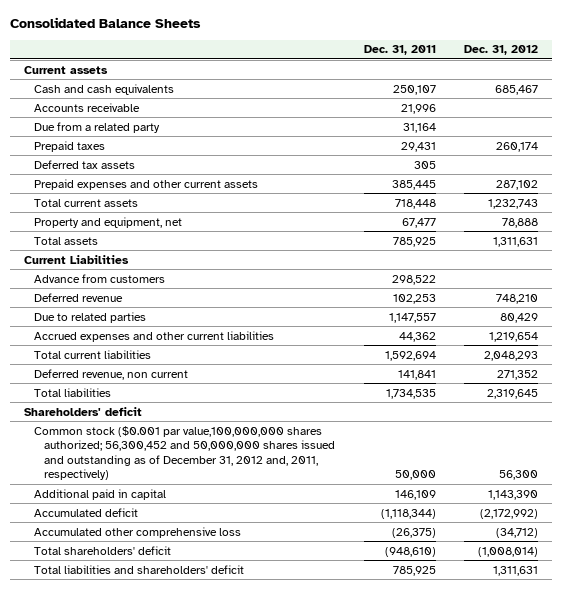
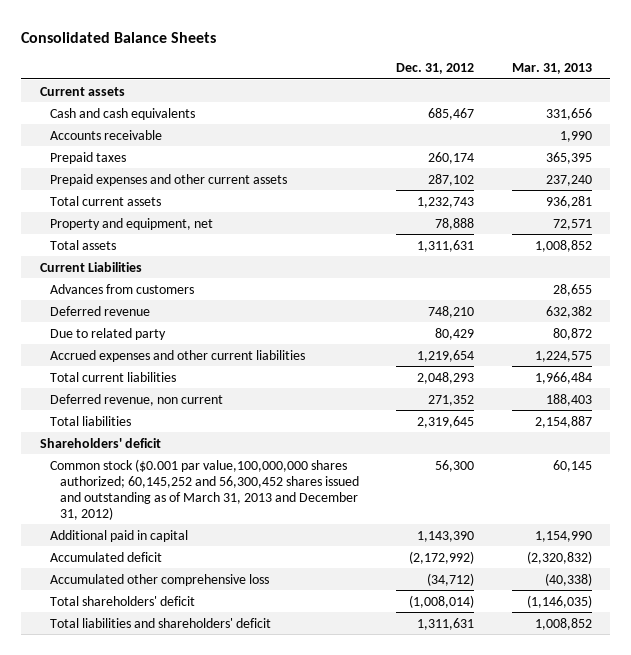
[363,45,436,56] Dec. 31, 2011 -> none
none -> [511,63,592,75] Mar. 31, 2013
[34,121,161,133] Due from a related party -> none
[34,159,136,169] Deferred tax assets -> none
[34,273,166,283] Advance from customers -> [49,283,194,294] Advances from customers
[34,311,147,323] Due to related parties -> [49,327,166,340] Due to related party
[34,425,336,480] Common stock ($0.001 par value,100,000,000 shares authorized; 56,300,452 and 50,000,000 shares issued and outstanding as of December 31, 2012 and, 2011, respectively) -> [49,458,360,520] Common stock ($0.001 par value,100,000,000 shares authorized; 60,145,252 and 56,300,452 shares issued and outstanding as of March 31, 2013 and December 31, 2012)

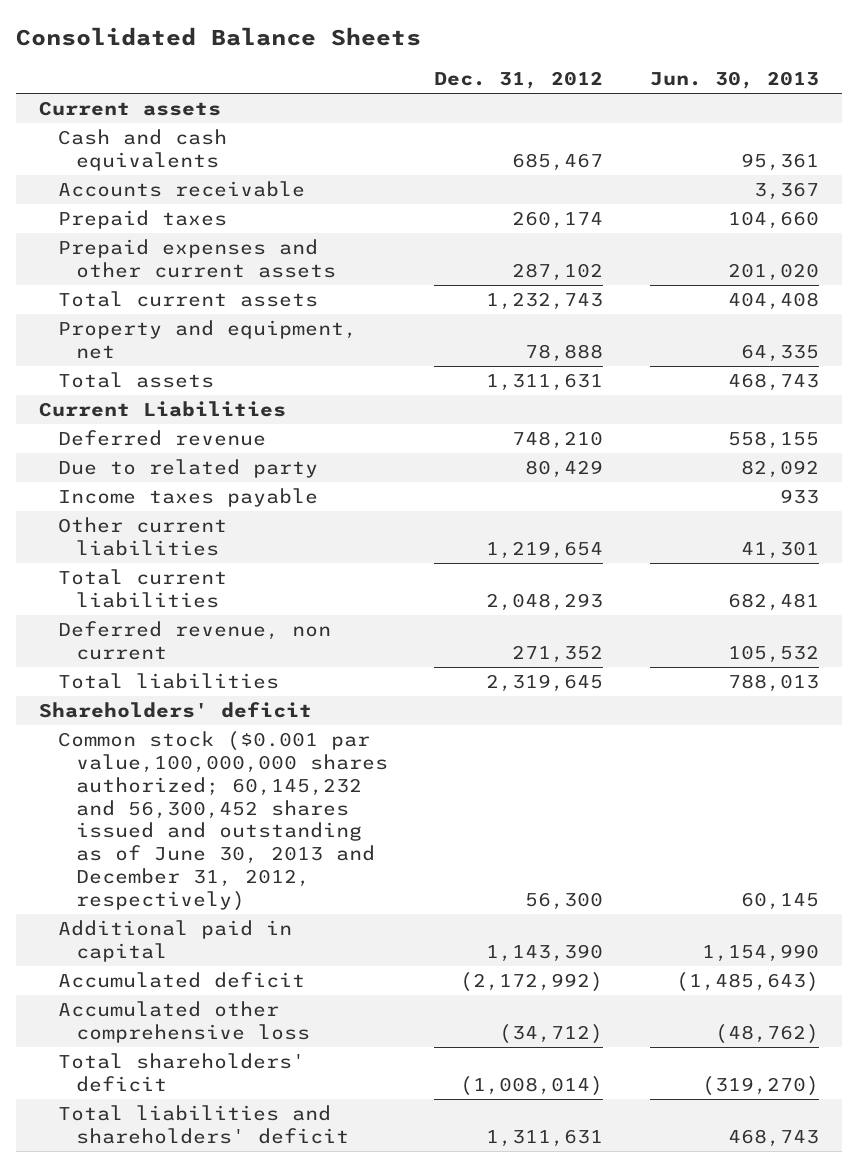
[511,63,592,75] Mar. 31, 2013 -> none
none -> [649,70,819,89] Jun. 30, 2013
[49,283,194,294] Advances from customers -> none
none -> [57,488,318,508] Income taxes payable
[49,349,305,362] Accrued expenses and other current liabilities -> [57,517,227,556] Other current liabilities
[49,458,360,520] Common stock ($0.001 par value,100,000,000 shares authorized; 60,145,252 and 56,300,452 shares issued and outstanding as of March 31, 2013 and December 31, 2012) -> [57,731,389,911] Common stock ($0.001 par value,100,000,000 shares authorized; 60,145,232 and 56,300,452 shares issued and outstanding as of June 30, 2013 and December 31, 2012, respectively)

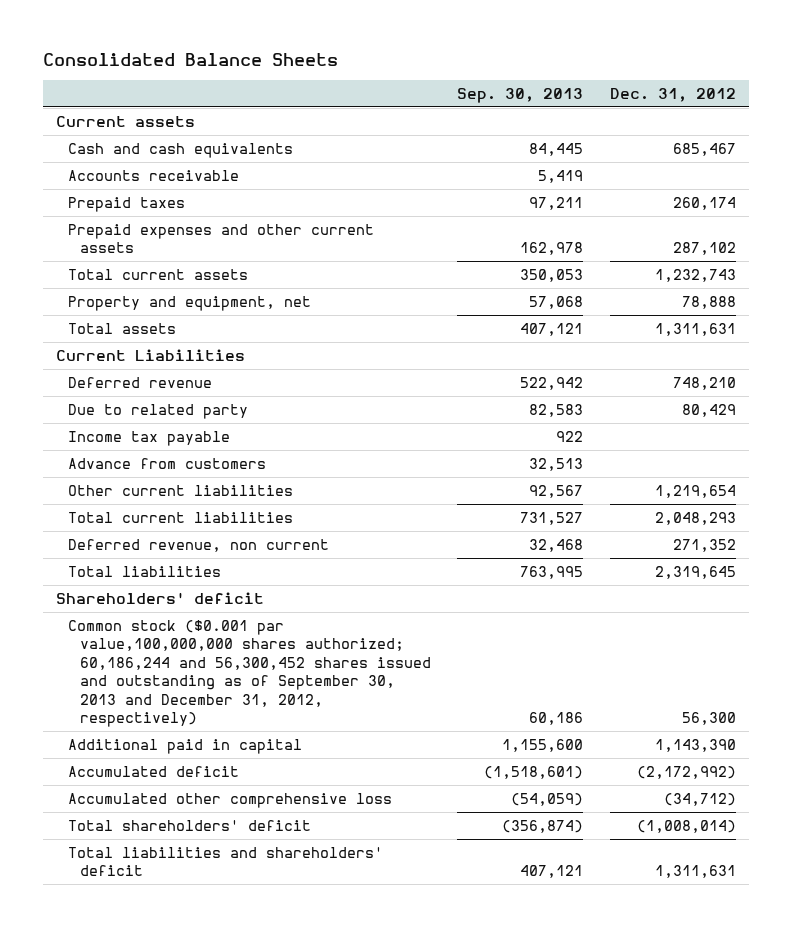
[649,70,819,89] Jun. 30, 2013 -> none
none -> [457,87,584,103] Sep. 30, 2013
[57,488,318,508] Income taxes payable -> [68,430,231,446] Income tax payable
none -> [68,457,267,469] Advance from customers
[57,731,389,911] Common stock ($0.001 par value,100,000,000 shares authorized; 60,145,232 and 56,300,452 shares issued and outstanding as of June 30, 2013 and December 31, 2012, respectively) -> [68,619,431,727] Common stock ($0.001 par value,100,000,000 shares authorized; 60,186,244 and 56,300,452 shares issued and outstanding as of September 30, 2013 and December 31, 2012, respectively)

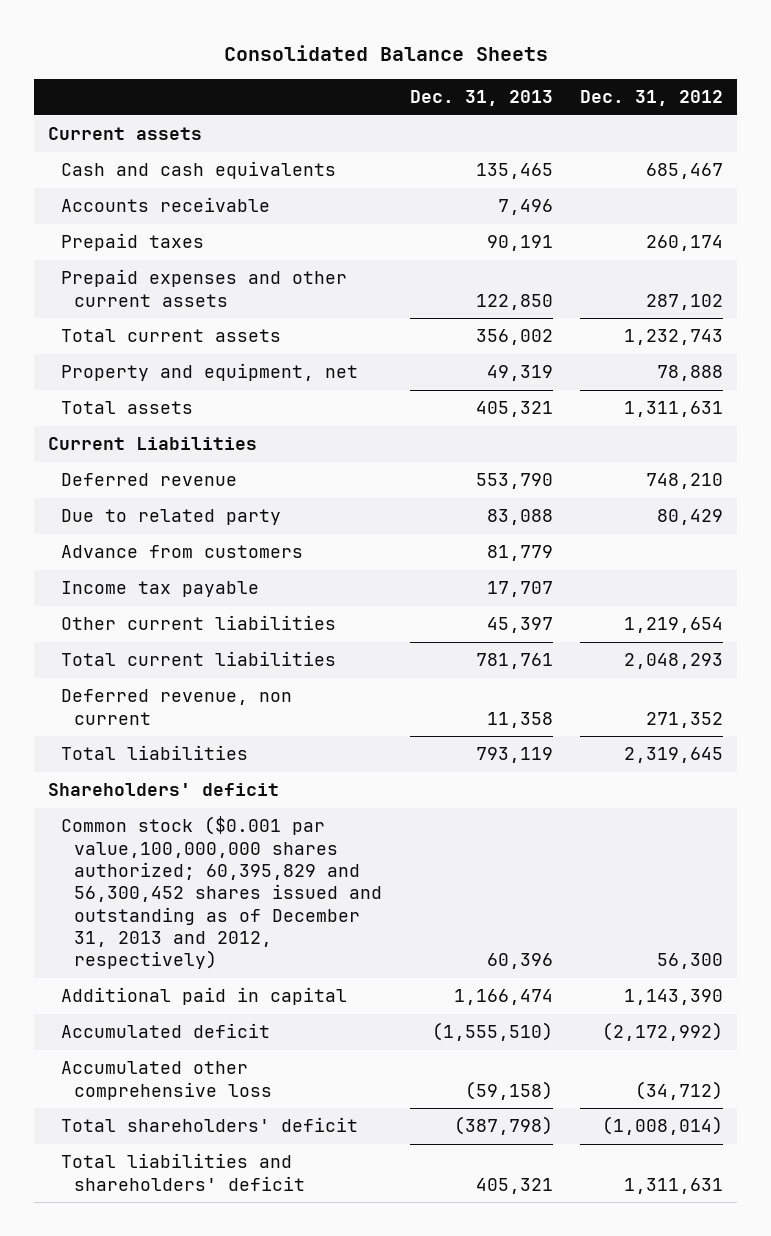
[457,87,584,103] Sep. 30, 2013 -> none
none -> [409,90,553,107] Dec. 31, 2013
[68,430,231,446] Income tax payable -> [61,581,260,598] Income tax payable
[68,619,431,727] Common stock ($0.001 par value,100,000,000 shares authorized; 60,186,244 and 56,300,452 shares issued and outstanding as of September 30, 2013 and December 31, 2012, respectively) -> [61,816,383,970] Common stock ($0.001 par value,100,000,000 shares authorized; 60,395,829 and 56,300,452 shares issued and outstanding as of December 31, 2013 and 2012, respectively)

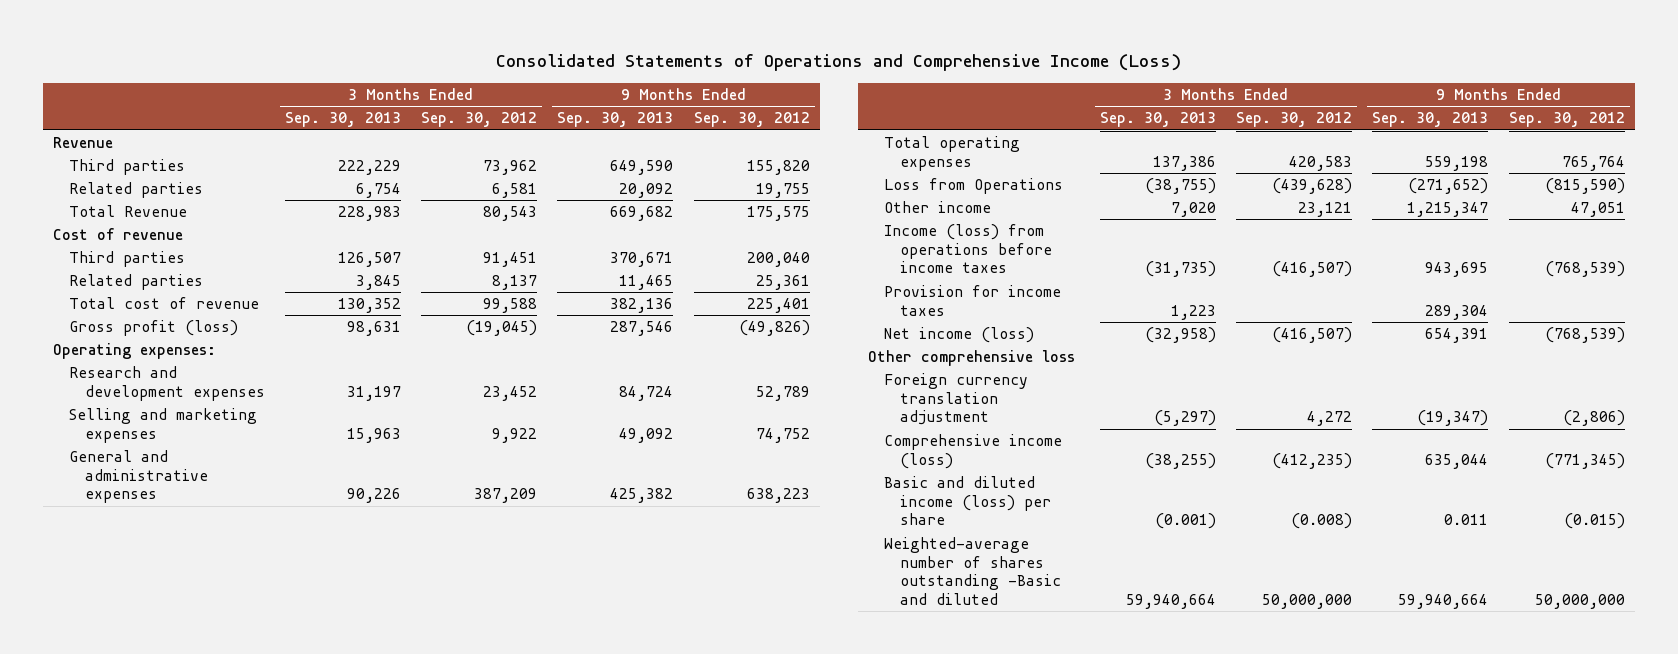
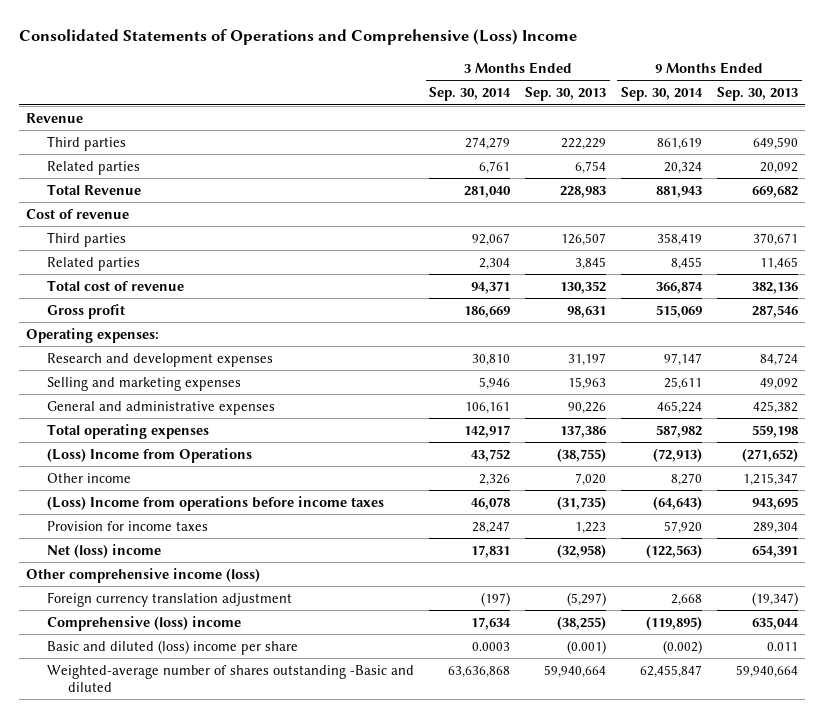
[495,54,1181,72] Consolidated Statements of Operations and Comprehensive Income (Loss) -> [18,29,577,46] Consolidated Statements of Operations and Comprehensive (Loss) Income
[421,112,538,128] Sep. 30, 2012 -> none
[693,112,810,128] Sep. 30, 2012 -> none
none -> [429,87,512,102] Sep. 30, 2014
none -> [621,87,704,102] Sep. 30, 2014
[69,320,239,337] Gross profit (loss) -> [47,303,126,319] Gross profit
[884,178,1064,195] Loss from Operations -> [47,447,253,463] (Loss) Income from Operations
[884,224,1053,274] Income (loss) from operations before income taxes -> [47,495,385,511] (Loss) Income from operations before income taxes
[884,327,1035,344] Net income (loss) -> [47,543,162,558] Net (loss) income
[868,350,1076,367] Other comprehensive loss -> [26,567,261,583] Other comprehensive income (loss)
[884,434,1063,469] Comprehensive income (loss) -> [47,615,242,631] Comprehensive (loss) income
[884,476,1052,526] Basic and diluted income (loss) per share -> [47,639,299,655] Basic and diluted (loss) income per share

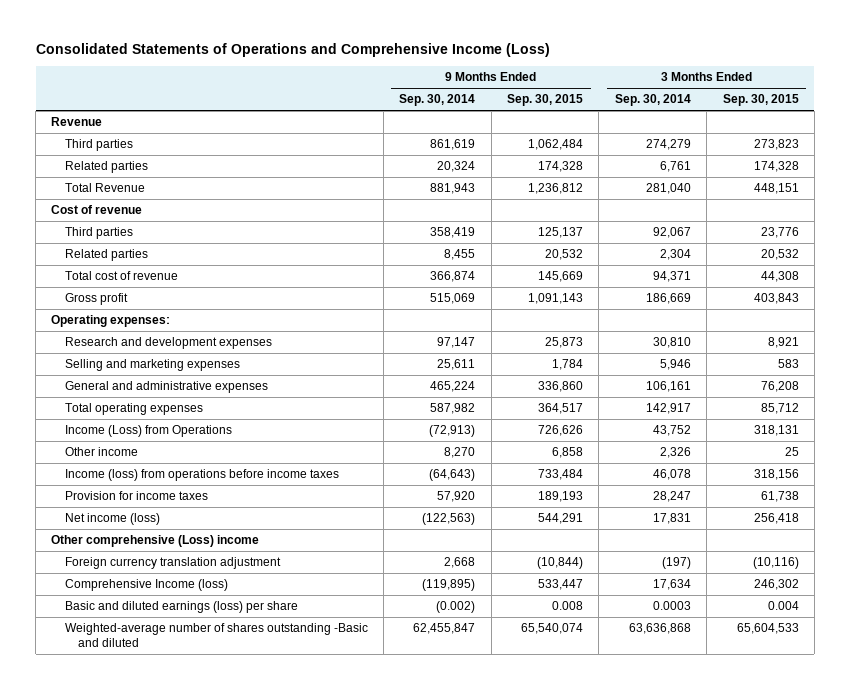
[18,29,577,46] Consolidated Statements of Operations and Comprehensive (Loss) Income -> [35,43,550,58] Consolidated Statements of Operations and Comprehensive Income (Loss)
[525,87,607,102] Sep. 30, 2013 -> none
[716,87,798,102] Sep. 30, 2013 -> none
none -> [507,94,584,107] Sep. 30, 2015
none -> [722,94,799,107] Sep. 30, 2015
[47,447,253,463] (Loss) Income from Operations -> [64,425,232,438] Income (Loss) from Operations
[47,495,385,511] (Loss) Income from operations before income taxes -> [64,469,339,482] Income (loss) from operations before income taxes
[47,543,162,558] Net (loss) income -> [64,513,160,526] Net income (loss)
[26,567,261,583] Other comprehensive income (loss) -> [51,535,260,548] Other comprehensive (Loss) income
[47,615,242,631] Comprehensive (loss) income -> [64,579,228,592] Comprehensive Income (loss)
[47,639,299,655] Basic and diluted (loss) income per share -> [64,601,298,614] Basic and diluted earnings (loss) per share

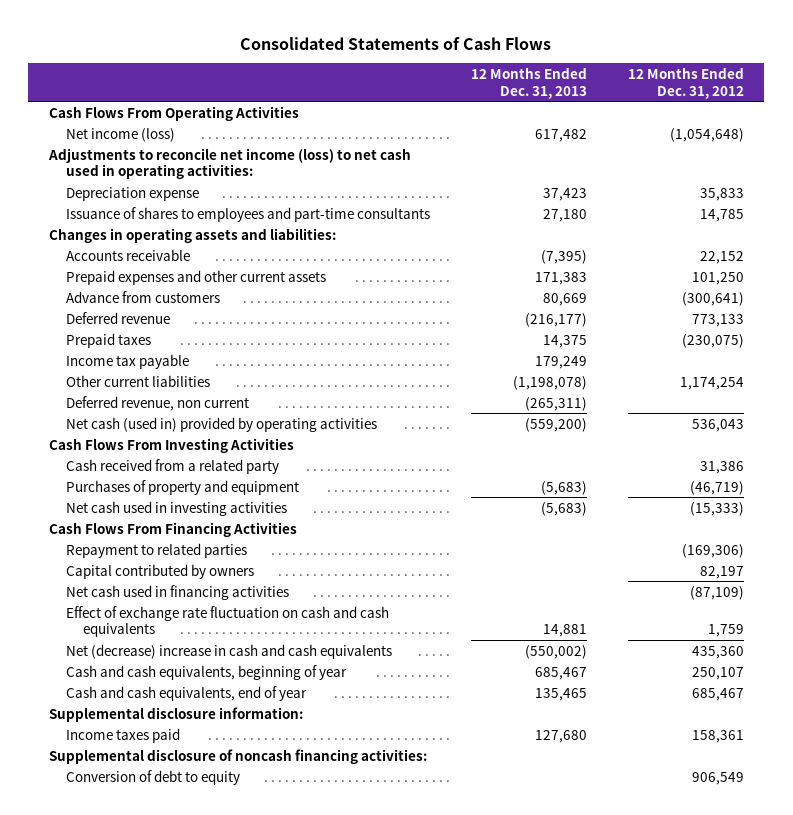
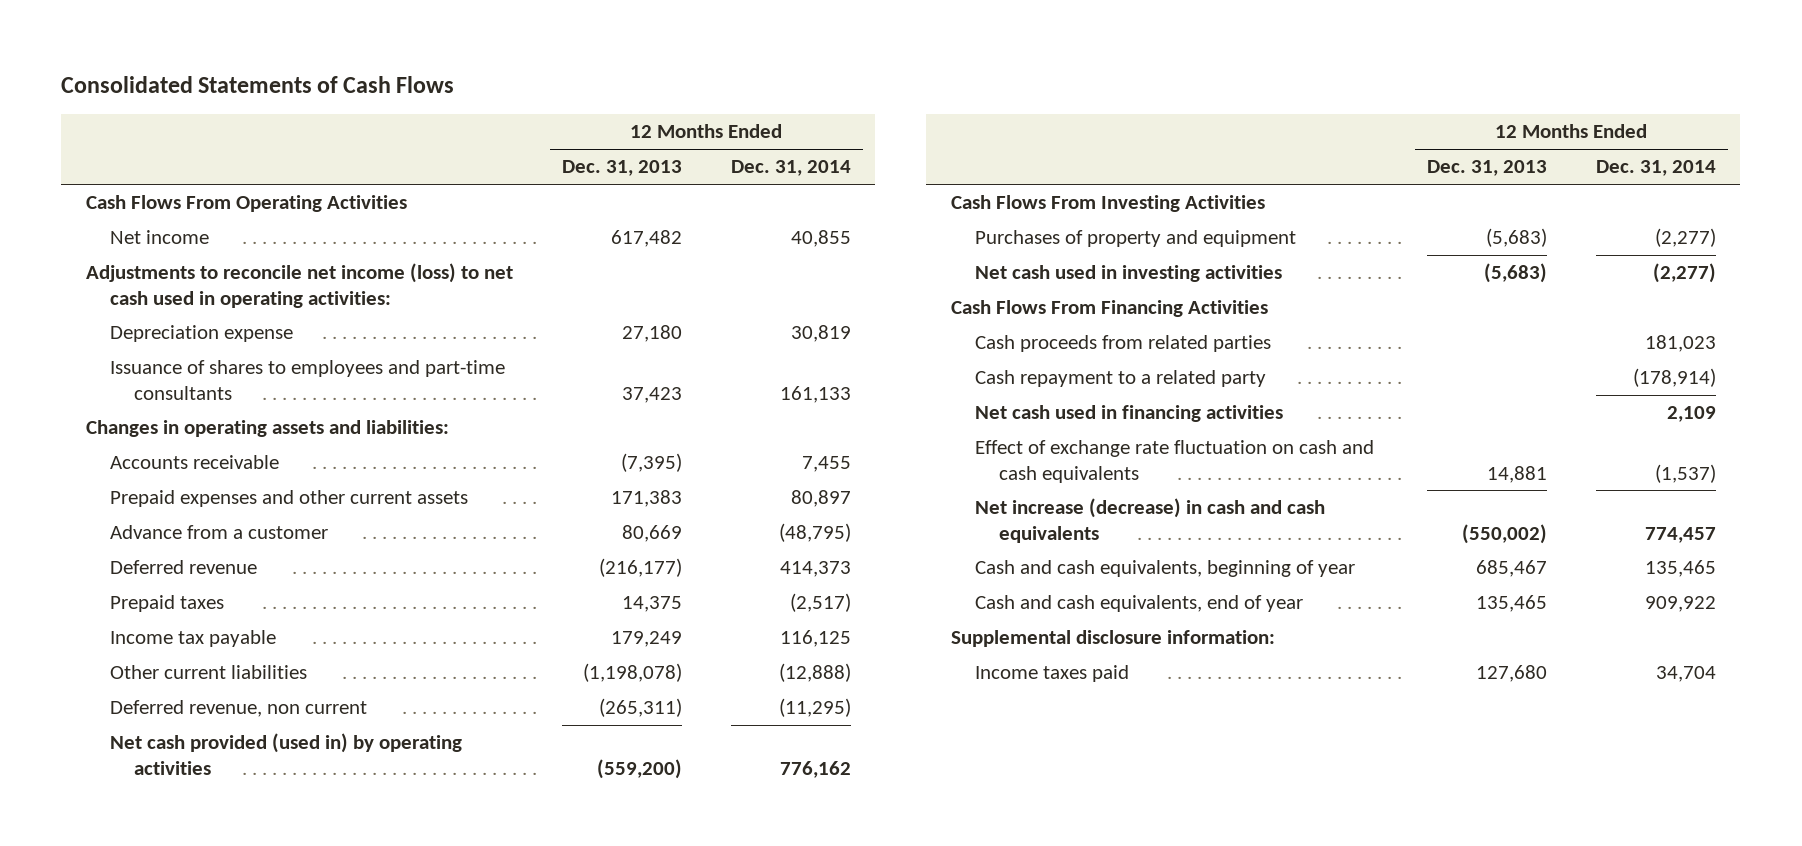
[627,67,744,99] 12 Months Ended Dec. 31, 2012 -> none
none -> [730,160,851,177] Dec. 31, 2014
[65,127,175,142] Net income (loss) -> [109,230,209,245] Net income
[542,187,587,201] 37,423 -> [621,325,682,343] 27,180
[542,208,587,222] 27,180 -> [621,386,682,403] 37,423
[65,290,220,303] Advance from customers -> [109,525,328,540] Advance from a customer
[65,416,377,432] Net cash (used in) provided by operating activities -> [109,733,462,775] Net cash provided (used in) by operating activities
[65,458,279,474] Cash received from a related party -> none
[65,563,254,579] Capital contributed by owners -> none
none -> [974,335,1271,353] Cash proceeds from related parties
[65,542,247,558] Repayment to related parties -> [974,370,1266,388] Cash repayment to a related party
[65,643,392,659] Net (decrease) increase in cash and cash equivalents -> [974,498,1325,543] Net increase (decrease) in cash and cash equivalents
[48,748,427,764] Supplemental disclosure of noncash financing activities: -> none
[65,769,240,785] Conversion of debt to equity -> none

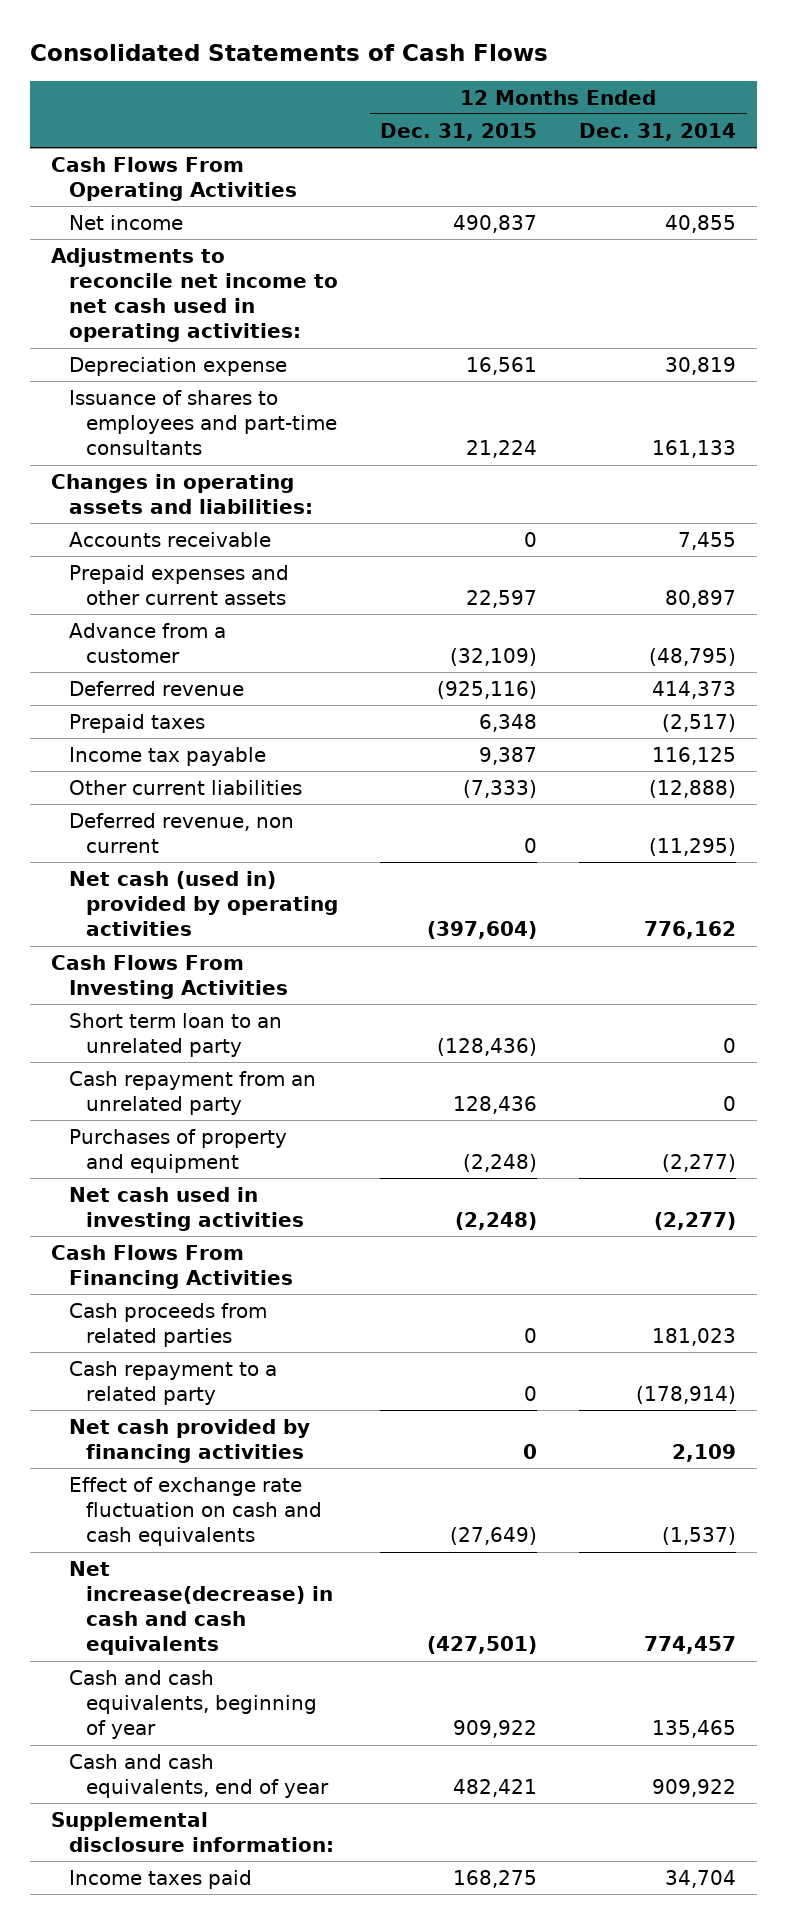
[561,160,682,177] Dec. 31, 2013 -> none
none -> [380,122,538,141] Dec. 31, 2015
[85,263,513,308] Adjustments to reconcile net income (loss) to net cash used in operating activities: -> [51,247,338,343] Adjustments to reconcile net income to net cash used in operating activities:
[109,733,462,775] Net cash provided (used in) by operating activities -> [68,870,339,937] Net cash (used in) provided by operating activities
none -> [68,1012,282,1058] Short term loan to an unrelated party
none -> [68,1070,316,1116] Cash repayment from an unrelated party
[974,405,1283,423] Net cash used in financing activities -> [68,1418,310,1464] Net cash provided by financing activities
[974,498,1325,543] Net increase (decrease) in cash and cash equivalents -> [68,1560,334,1656] Net increase(decrease) in cash and cash equivalents

